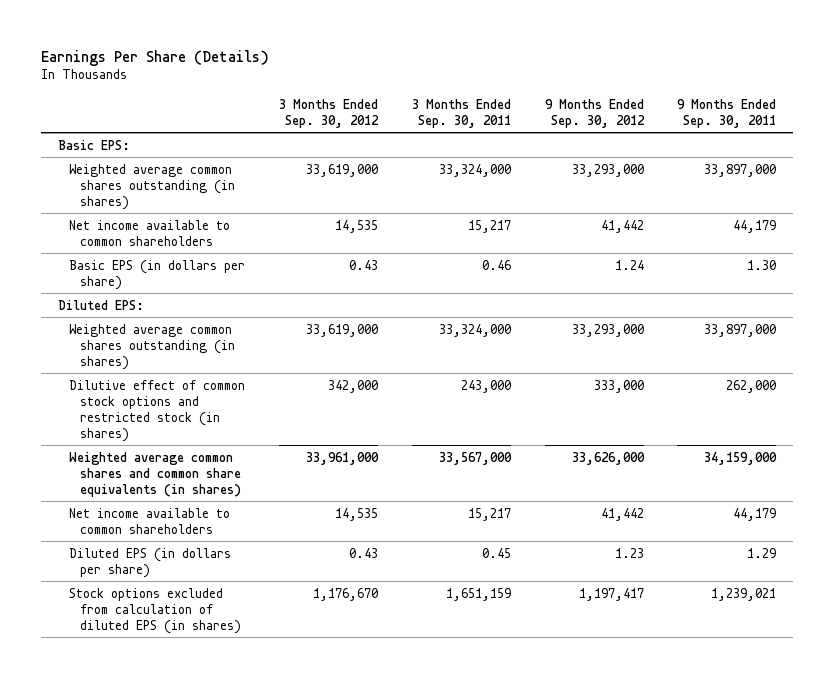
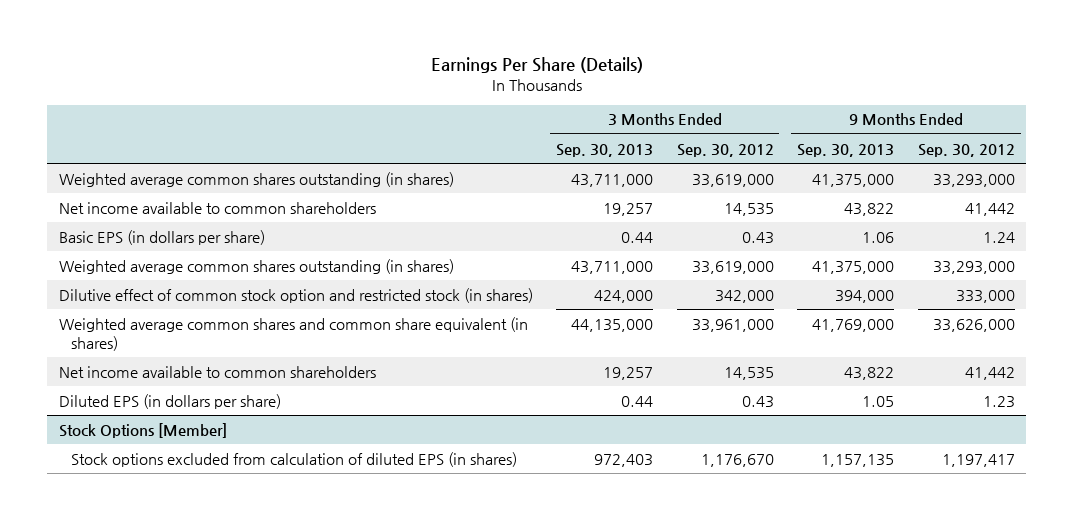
[411,98,511,128] 3 Months Ended Sep. 30, 2011 -> none
[677,98,777,128] 9 Months Ended Sep. 30, 2011 -> none
none -> [556,143,654,157] Sep. 30, 2013
none -> [797,143,895,157] Sep. 30, 2013
[58,139,131,150] Basic EPS: -> none
[58,299,145,310] Diluted EPS: -> none
[69,379,246,442] Dilutive effect of common stock options and restricted stock (in shares) -> [58,287,533,303] Dilutive effect of common stock option and restricted stock (in shares)
[69,451,242,497] Weighted average common shares and common share equivalents (in shares) -> [58,316,528,351] Weighted average common shares and common share equivalent (in shares)
none -> [58,422,227,438] Stock Options [Member]

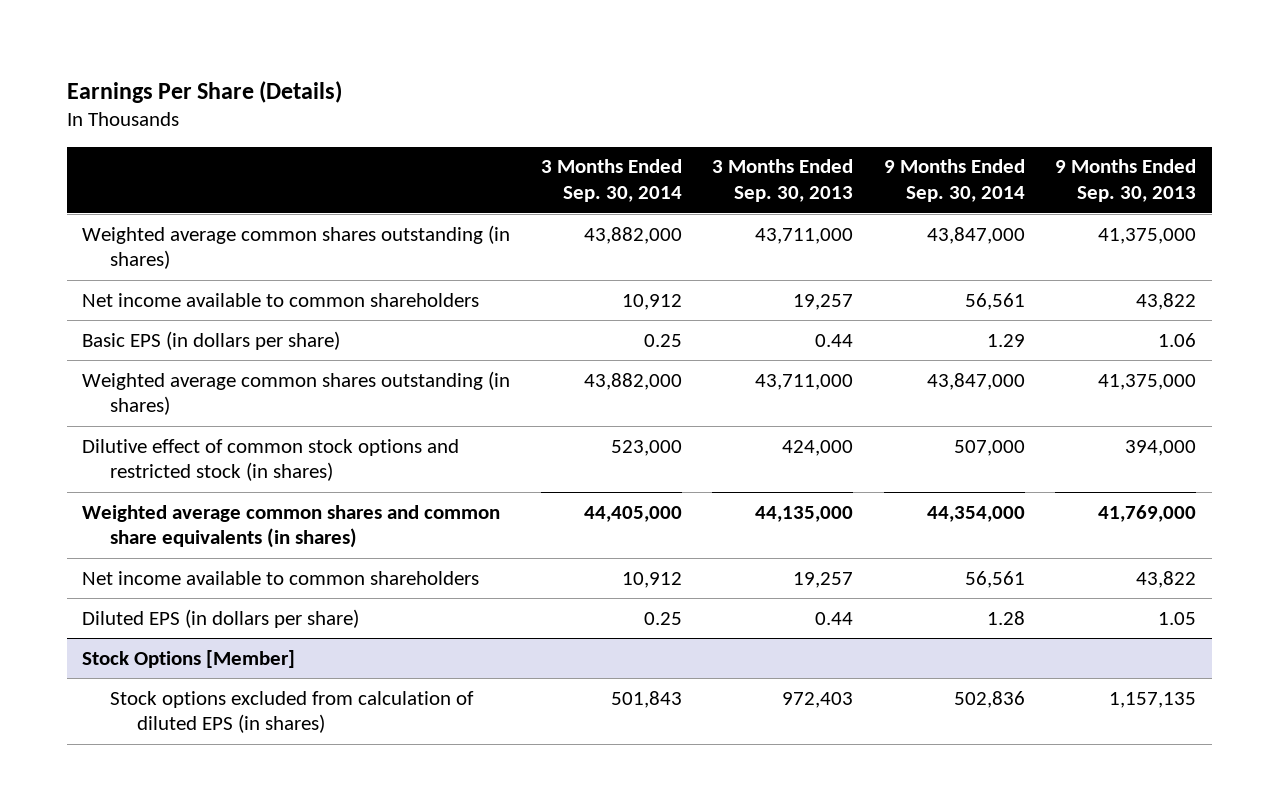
[676,143,774,157] Sep. 30, 2012 -> none
[917,143,1015,157] Sep. 30, 2012 -> none
none -> [540,159,682,203] 3 Months Ended Sep. 30, 2014
none -> [883,159,1025,203] 9 Months Ended Sep. 30, 2014
[58,287,533,303] Dilutive effect of common stock option and restricted stock (in shares) -> [82,438,460,482] Dilutive effect of common stock options and restricted stock (in shares)
[58,316,528,351] Weighted average common shares and common share equivalent (in shares) -> [82,504,501,549] Weighted average common shares and common share equivalents (in shares)

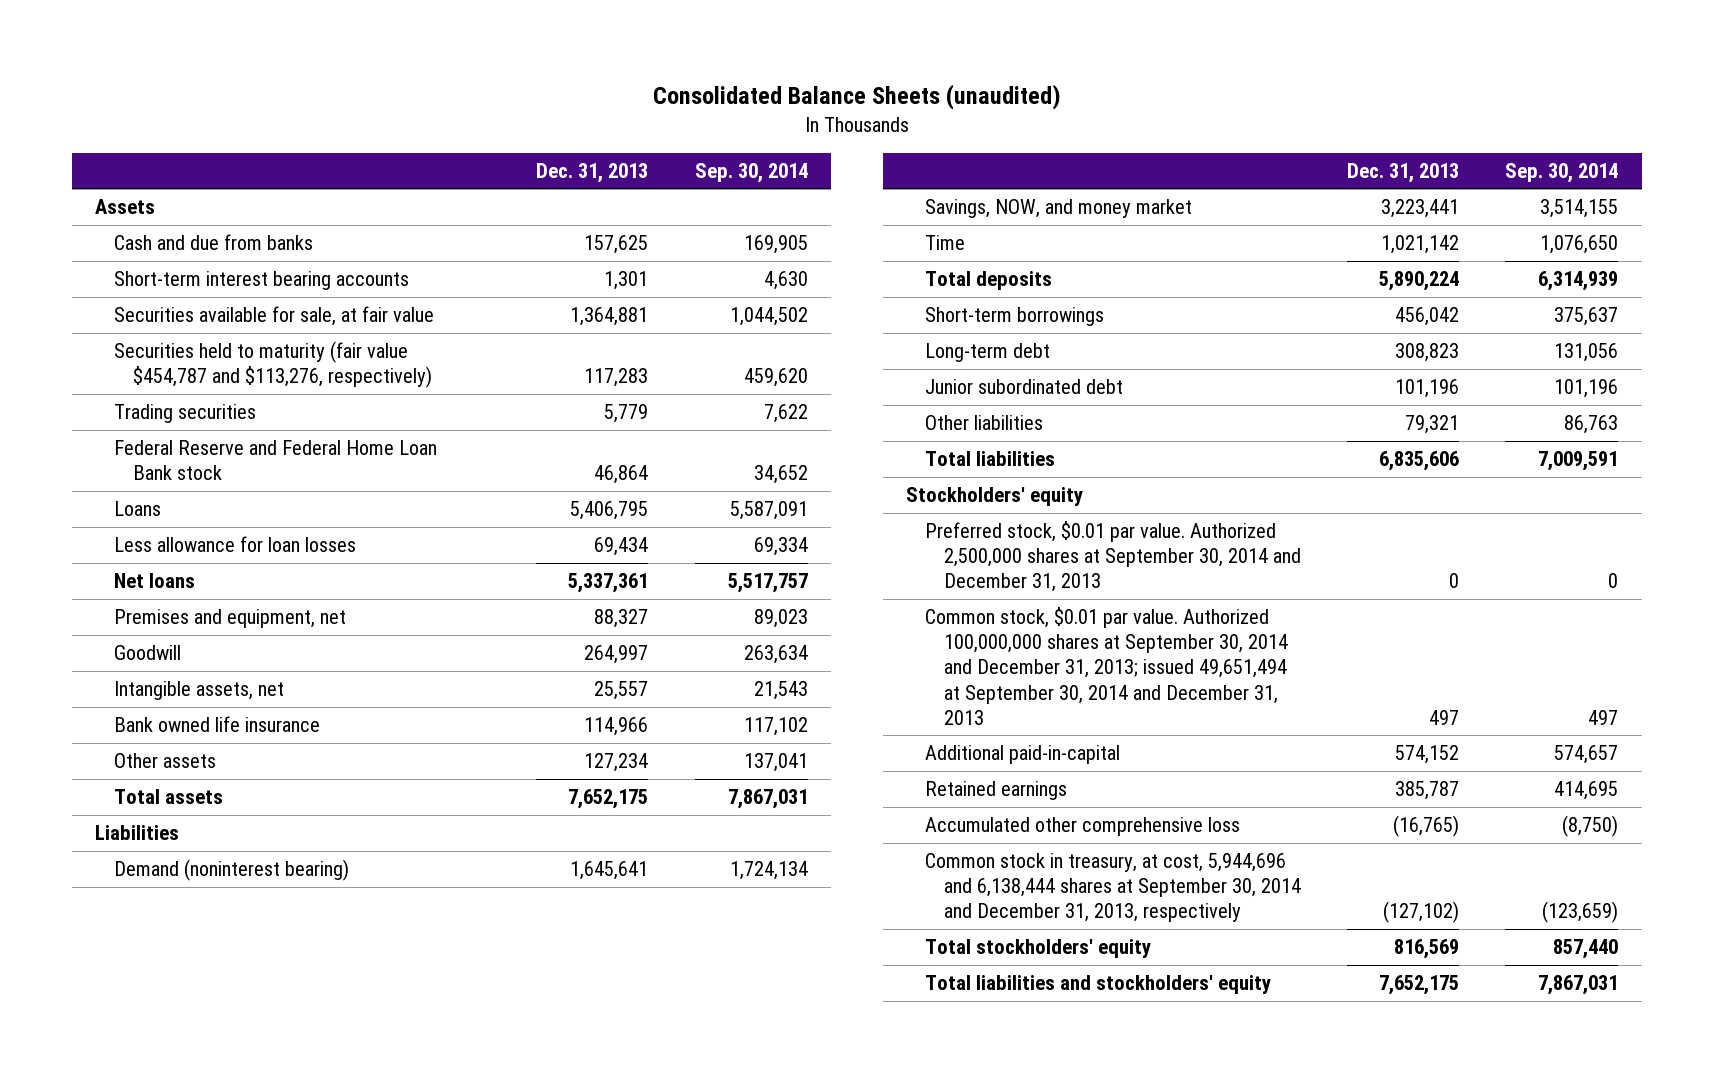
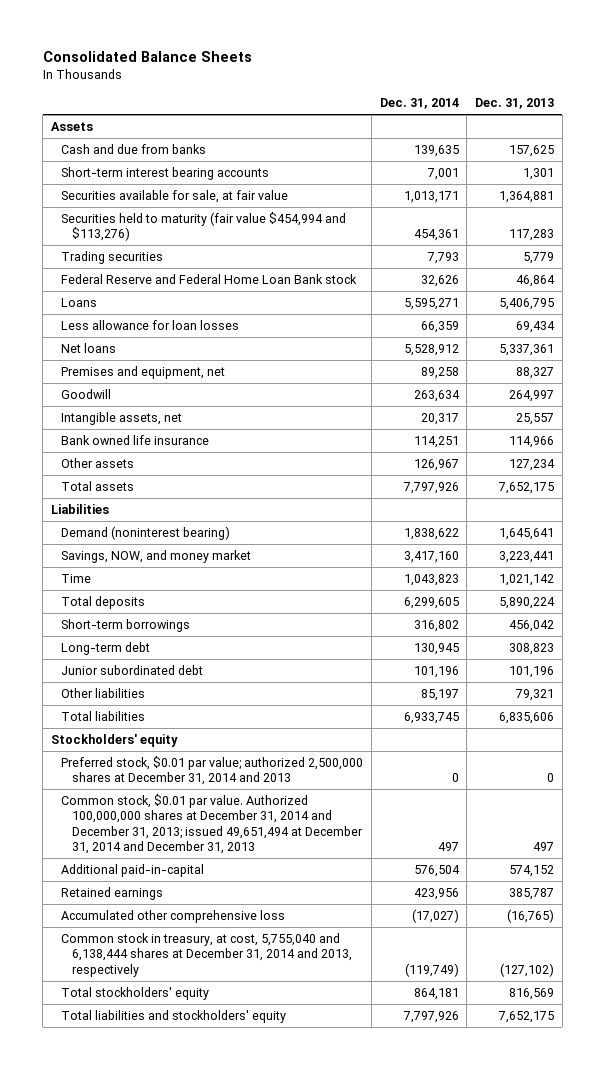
[652,84,1061,111] Consolidated Balance Sheets (unaudited) -> [42,51,252,63] Consolidated Balance Sheets
[694,162,808,183] Sep. 30, 2014 -> none
none -> [379,98,459,110] Dec. 31, 2014
[114,341,433,389] Securities held to maturity (fair value $454,787 and $113,276, respectively) -> [61,211,347,242] Securities held to maturity (fair value $454,994 and $113,276)
[924,521,1301,593] Preferred stock, $0.01 par value. Authorized 2,500,000 shares at September 30, 2014 and December 31, 2013 -> [61,755,364,786] Preferred stock, $0.01 par value; authorized 2,500,000 shares at December 31, 2014 and 2013
[924,607,1288,725] Common stock, $0.01 par value. Authorized 100,000,000 shares at September 30, 2014 and December 31, 2013; issued 49,651,494 at September 30, 2014 and December 31, 2013 -> [61,793,363,854] Common stock, $0.01 par value. Authorized 100,000,000 shares at December 31, 2014 and December 31, 2013; issued 49,651,494 at December 31, 2014 and December 31, 2013
[924,853,1301,923] Common stock in treasury, at cost, 5,944,696 and 6,138,444 shares at September 30, 2014 and December 31, 2013, respectively -> [61,932,352,977] Common stock in treasury, at cost, 5,755,040 and 6,138,444 shares at December 31, 2014 and 2013, respectively

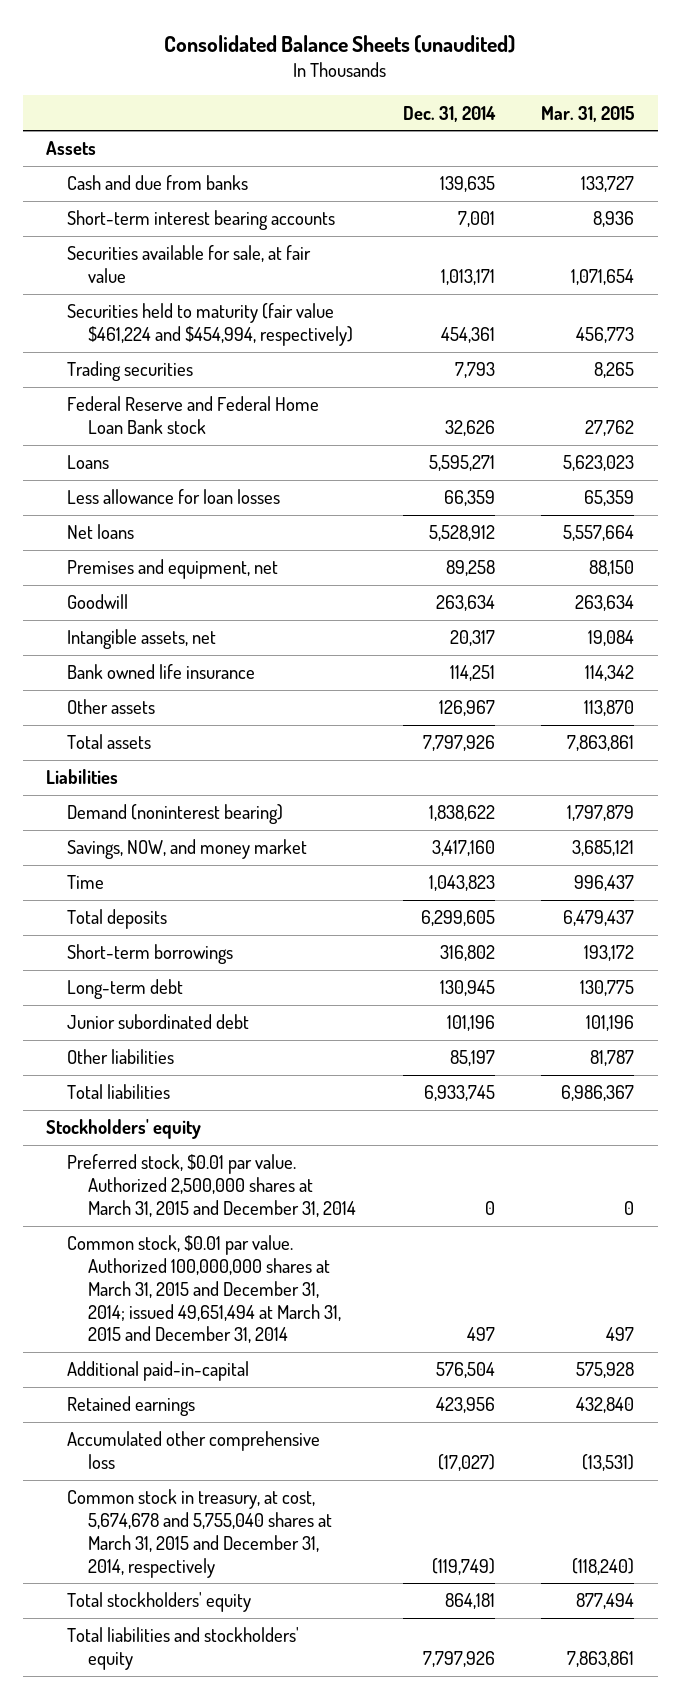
[42,51,252,63] Consolidated Balance Sheets -> [164,34,516,53] Consolidated Balance Sheets (unaudited)
[475,98,555,110] Dec. 31, 2013 -> none
none -> [541,105,635,122] Mar. 31, 2015
[61,211,347,242] Securities held to maturity (fair value $454,994 and $113,276) -> [67,303,354,347] Securities held to maturity (fair value $461,224 and $454,994, respectively)
[61,755,364,786] Preferred stock, $0.01 par value; authorized 2,500,000 shares at December 31, 2014 and 2013 -> [67,1154,357,1217] Preferred stock, $0.01 par value. Authorized 2,500,000 shares at March 31, 2015 and December 31, 2014
[61,793,363,854] Common stock, $0.01 par value. Authorized 100,000,000 shares at December 31, 2014 and December 31, 2013; issued 49,651,494 at December 31, 2014 and December 31, 2013 -> [67,1235,342,1344] Common stock, $0.01 par value. Authorized 100,000,000 shares at March 31, 2015 and December 31, 2014; issued 49,651,494 at March 31, 2015 and December 31, 2014
[61,932,352,977] Common stock in treasury, at cost, 5,755,040 and 6,138,444 shares at December 31, 2014 and 2013, respectively -> [67,1489,333,1578] Common stock in treasury, at cost, 5,674,678 and 5,755,040 shares at March 31, 2015 and December 31, 2014, respectively

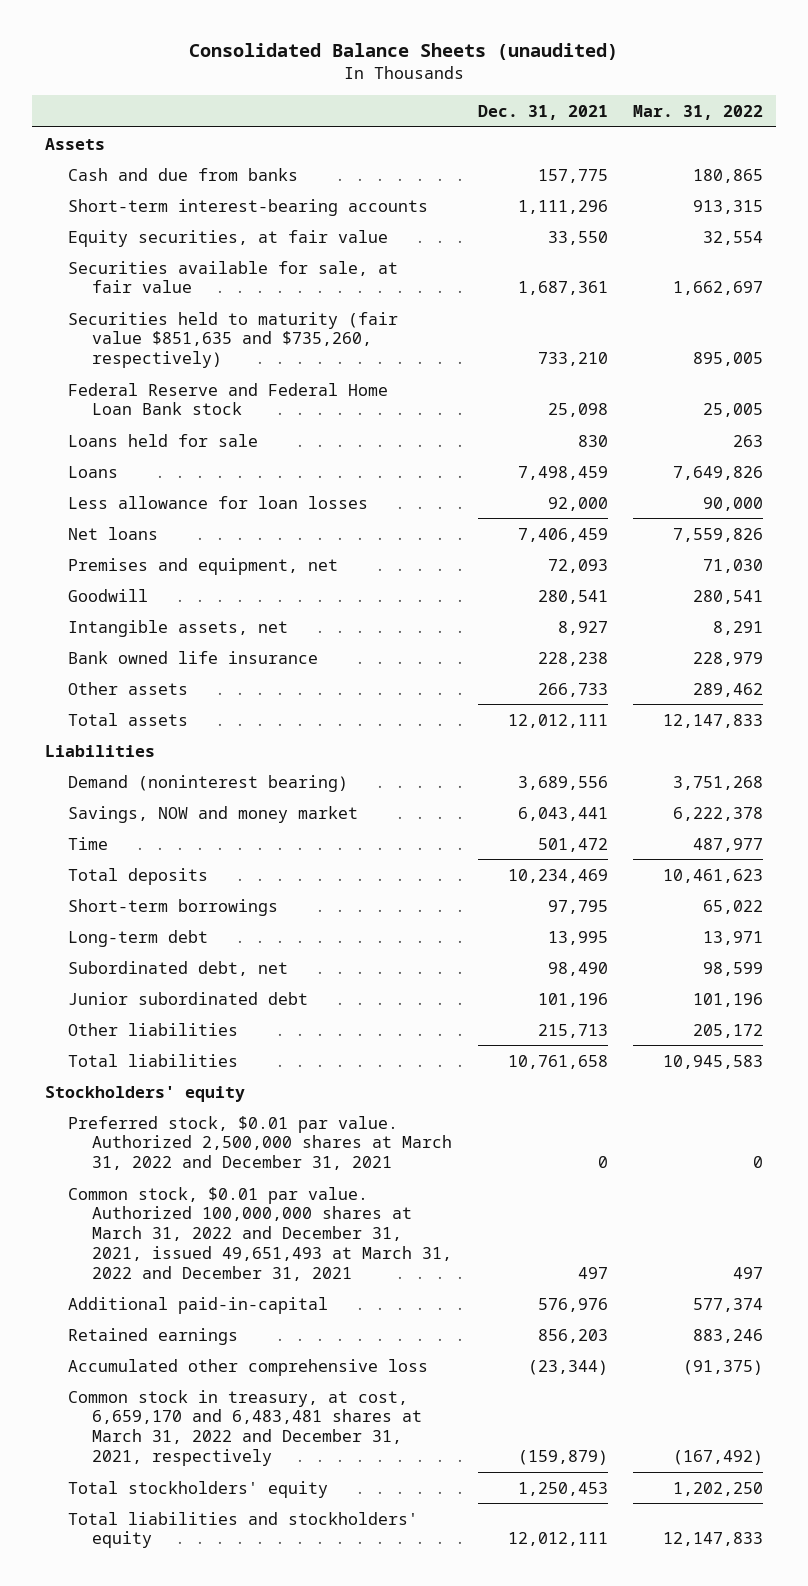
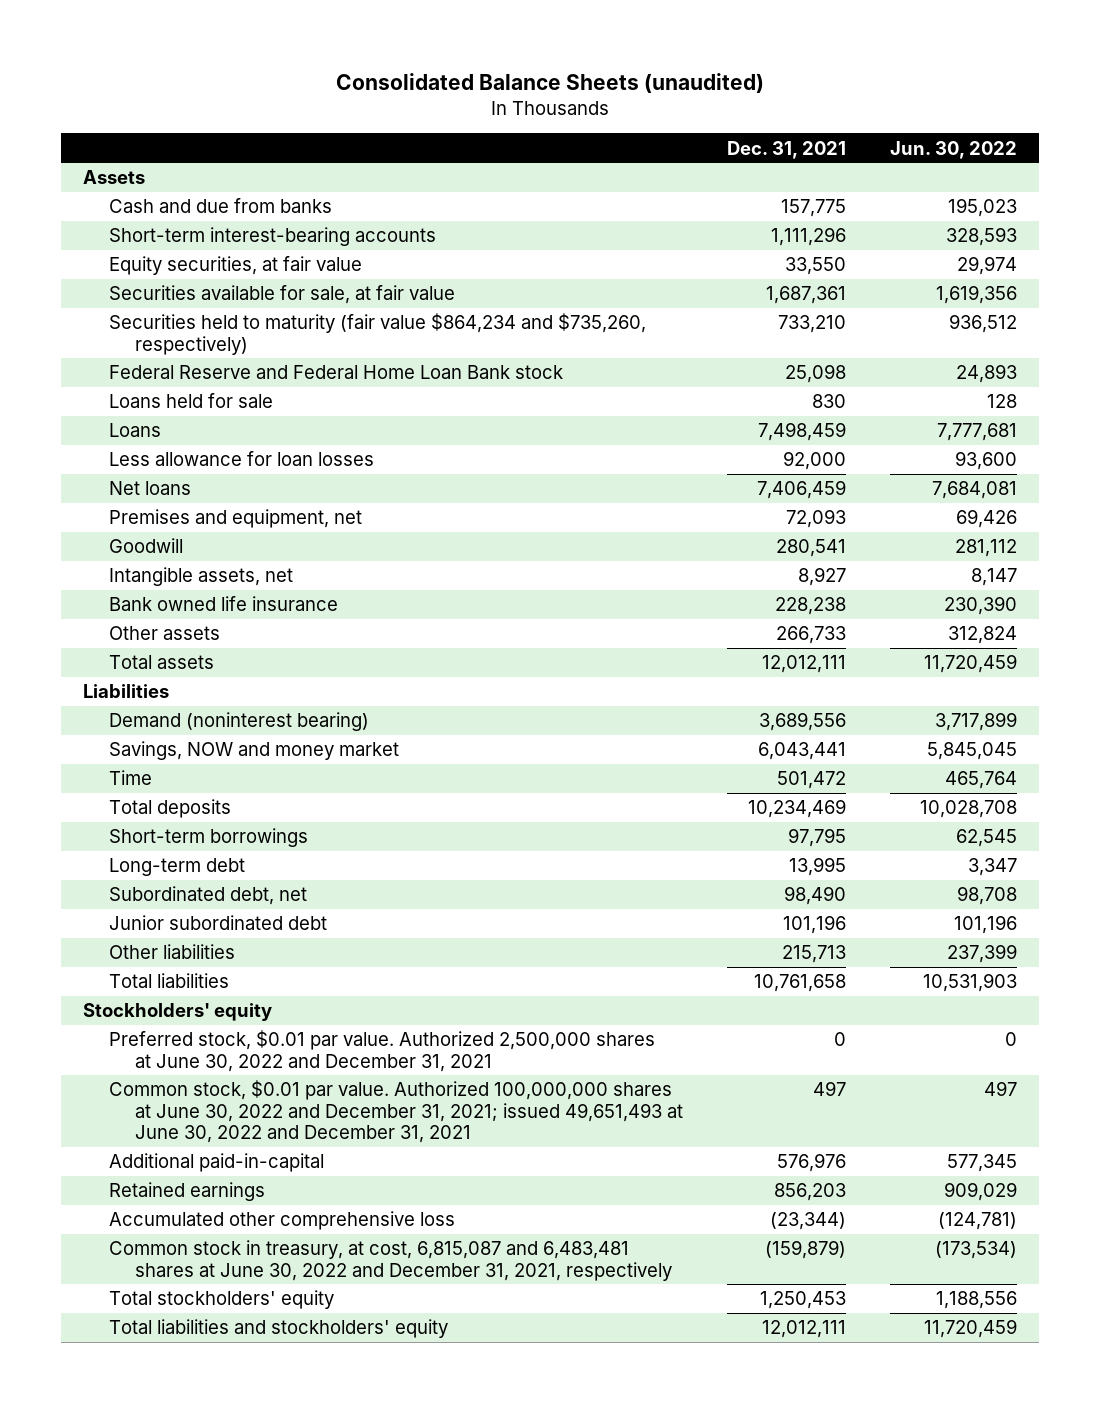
[633,104,764,120] Mar. 31, 2022 -> none
none -> [890,140,1018,159] Jun. 30, 2022
[68,311,399,369] Securities held to maturity (fair value $851,635 and $735,260, respectively) -> [109,313,647,355] Securities held to maturity (fair value $864,234 and $735,260, respectively)
[68,1115,453,1171] Preferred stock, $0.01 par value. Authorized 2,500,000 shares at March 31, 2022 and December 31, 2021 -> [109,1030,656,1072] Preferred stock, $0.01 par value. Authorized 2,500,000 shares at June 30, 2022 and December 31, 2021
[68,1186,453,1281] Common stock, $0.01 par value. Authorized 100,000,000 shares at March 31, 2022 and December 31, 2021, issued 49,651,493 at March 31, 2022 and December 31, 2021 -> [109,1080,684,1143] Common stock, $0.01 par value. Authorized 100,000,000 shares at June 30, 2022 and December 31, 2021; issued 49,651,493 at June 30, 2022 and December 31, 2021
[68,1389,423,1466] Common stock in treasury, at cost, 6,659,170 and 6,483,481 shares at March 31, 2022 and December 31, 2021, respectively -> [109,1240,673,1281] Common stock in treasury, at cost, 6,815,087 and 6,483,481 shares at June 30, 2022 and December 31, 2021, respectively

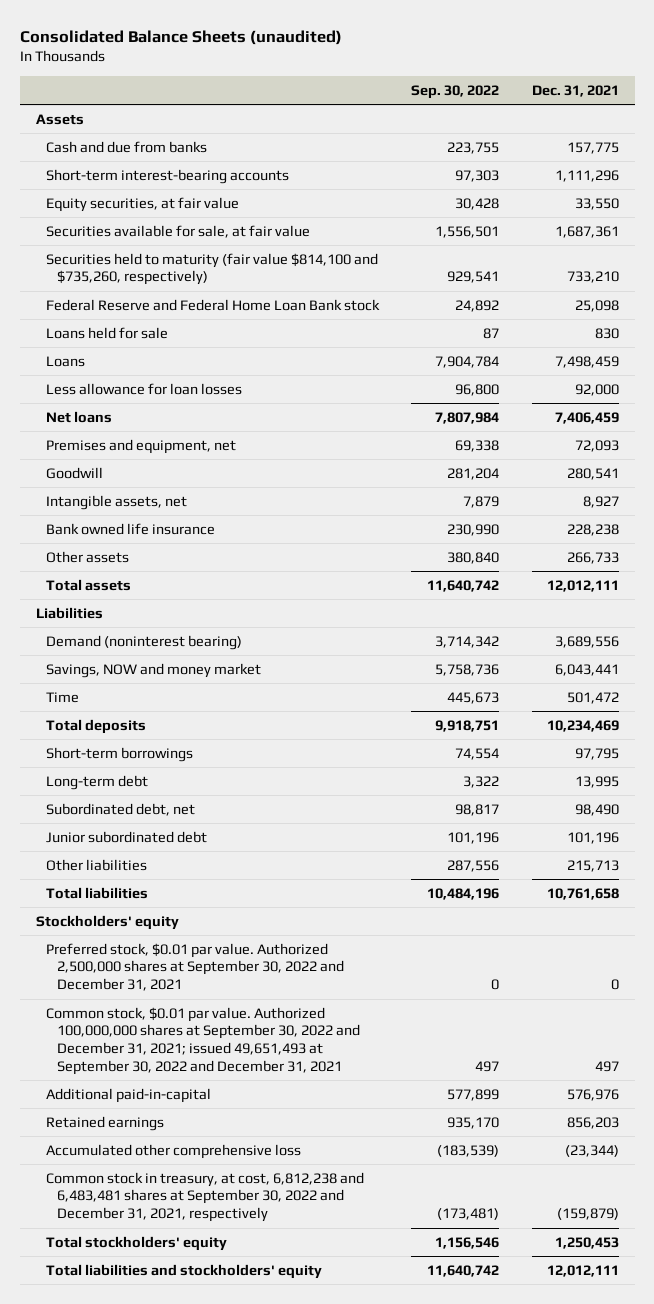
[890,140,1018,159] Jun. 30, 2022 -> none
none -> [411,84,500,99] Sep. 30, 2022
[109,313,647,355] Securities held to maturity (fair value $864,234 and $735,260, respectively) -> [46,252,379,286] Securities held to maturity (fair value $814,100 and $735,260, respectively)
[109,1030,656,1072] Preferred stock, $0.01 par value. Authorized 2,500,000 shares at June 30, 2022 and December 31, 2021 -> [46,942,344,992] Preferred stock, $0.01 par value. Authorized 2,500,000 shares at September 30, 2022 and December 31, 2021
[109,1080,684,1143] Common stock, $0.01 par value. Authorized 100,000,000 shares at June 30, 2022 and December 31, 2021; issued 49,651,493 at June 30, 2022 and December 31, 2021 -> [46,1006,360,1075] Common stock, $0.01 par value. Authorized 100,000,000 shares at September 30, 2022 and December 31, 2021; issued 49,651,493 at September 30, 2022 and December 31, 2021
[109,1240,673,1281] Common stock in treasury, at cost, 6,815,087 and 6,483,481 shares at June 30, 2022 and December 31, 2021, respectively -> [46,1171,365,1223] Common stock in treasury, at cost, 6,812,238 and 6,483,481 shares at September 30, 2022 and December 31, 2021, respectively

